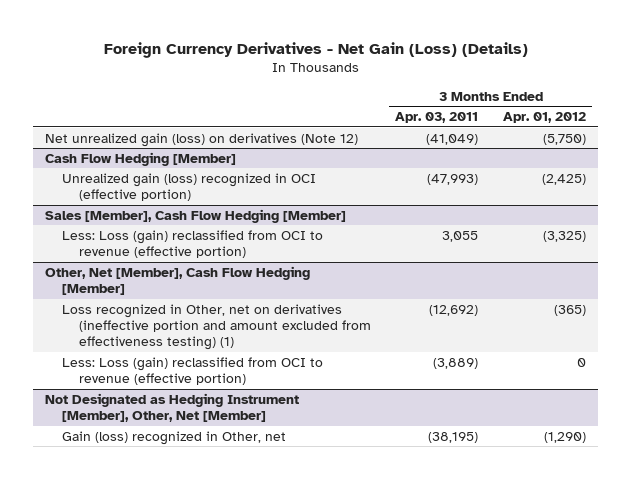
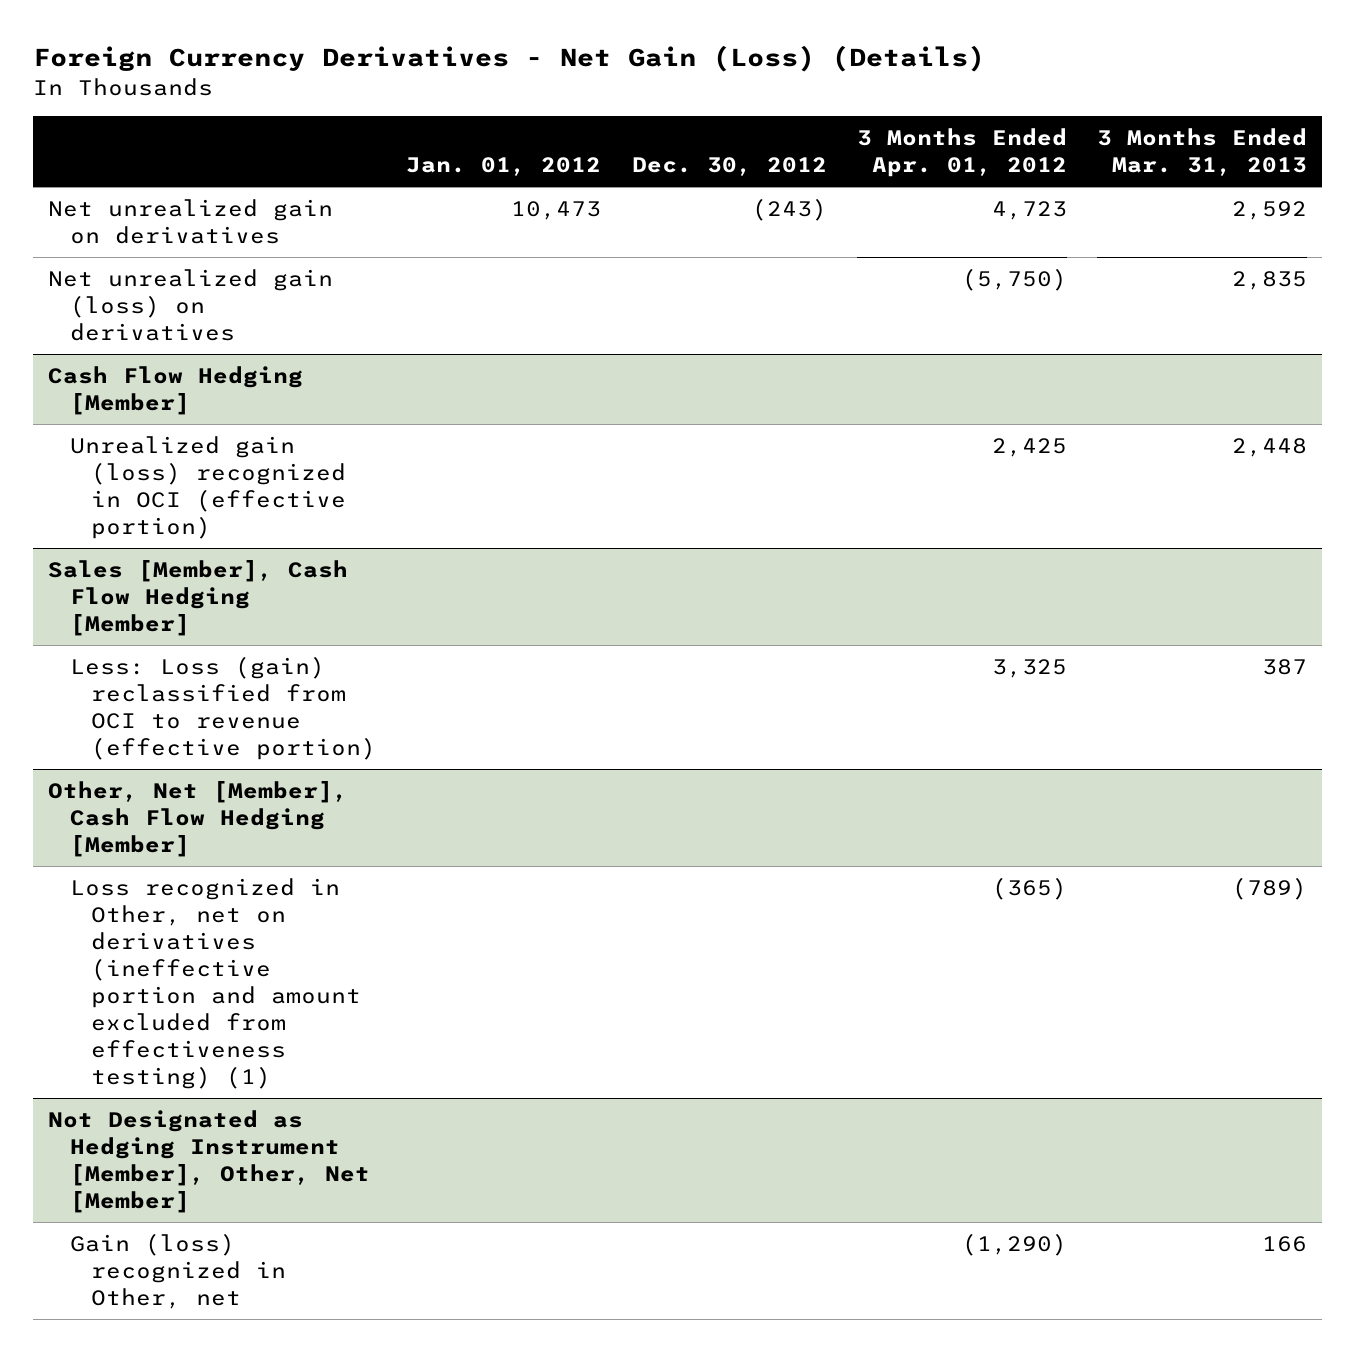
[395,112,479,124] Apr. 03, 2011 -> none
none -> [406,156,602,176] Jan. 01, 2012
none -> [631,156,827,176] Dec. 30, 2012
none -> [1096,127,1307,176] 3 Months Ended Mar. 31, 2013
none -> [48,198,334,244] Net unrealized gain on derivatives
[45,132,359,147] Net unrealized gain (loss) on derivatives (Note 12) -> [48,268,334,341] Net unrealized gain (loss) on derivatives
[541,173,586,185] (2,425) -> [991,437,1067,457] 2,425
[542,230,586,242] (3,325) -> [991,658,1067,678] 3,325
[62,356,324,386] Less: Loss (gain) reclassified from OCI to revenue (effective portion) -> none

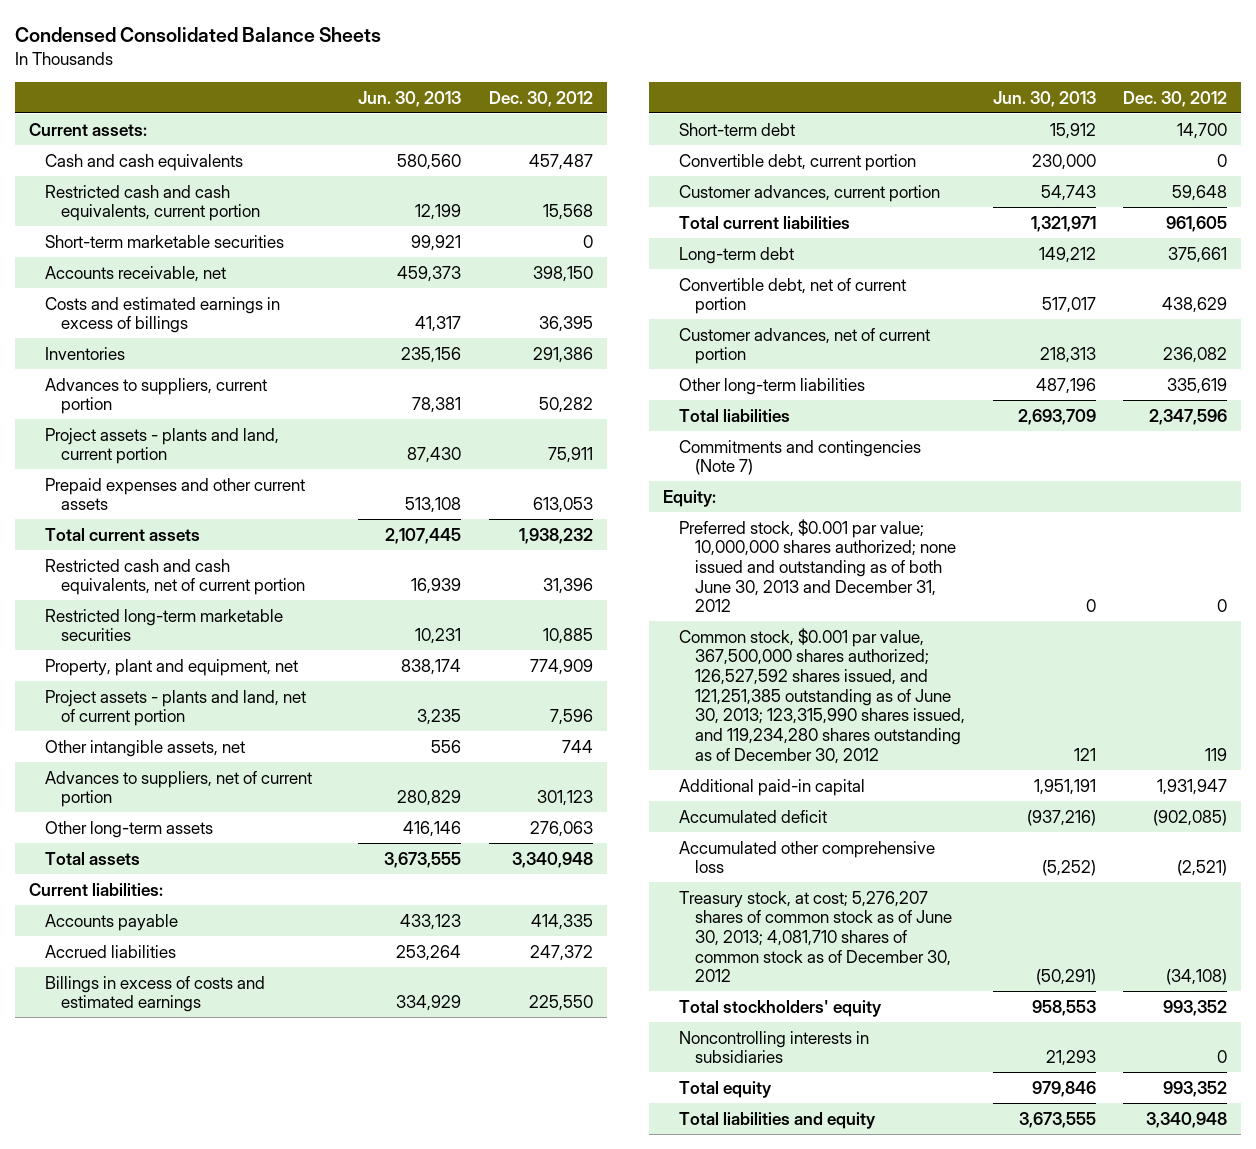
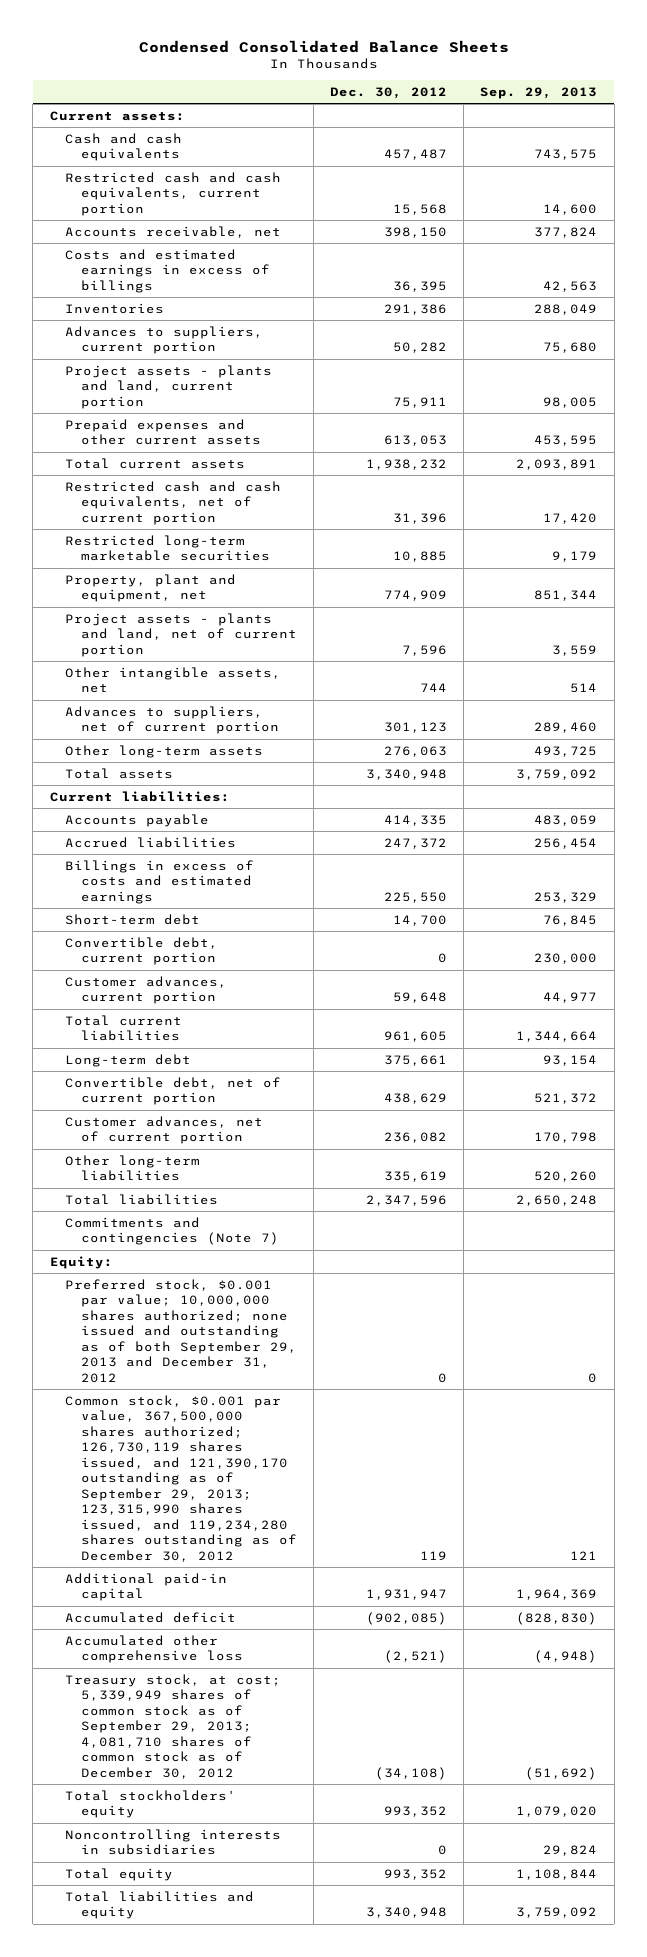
[358,90,462,107] Jun. 30, 2013 -> none
none -> [480,86,598,99] Sep. 29, 2013
[45,234,285,248] Short-term marketable securities -> none
[679,518,957,613] Preferred stock, $0.001 par value; 10,000,000 shares authorized; none issued and outstanding as of both June 30, 2013 and December 31, 2012 -> [65,1278,297,1383] Preferred stock, $0.001 par value; 10,000,000 shares authorized; none issued and outstanding as of both September 29, 2013 and December 31, 2012
[679,627,966,764] Common stock, $0.001 par value, 367,500,000 shares authorized; 126,527,592 shares issued, and 121,251,385 outstanding as of June 30, 2013; 123,315,990 shares issued, and 119,234,280 shares outstanding as of December 30, 2012 -> [65,1394,297,1562] Common stock, $0.001 par value, 367,500,000 shares authorized; 126,730,119 shares issued, and 121,390,170 outstanding as of September 29, 2013; 123,315,990 shares issued, and 119,234,280 shares outstanding as of December 30, 2012
[679,890,953,983] Treasury stock, at cost; 5,276,207 shares of common stock as of June 30, 2013; 4,081,710 shares of common stock as of December 30, 2012 -> [65,1673,282,1779] Treasury stock, at cost; 5,339,949 shares of common stock as of September 29, 2013; 4,081,710 shares of common stock as of December 30, 2012

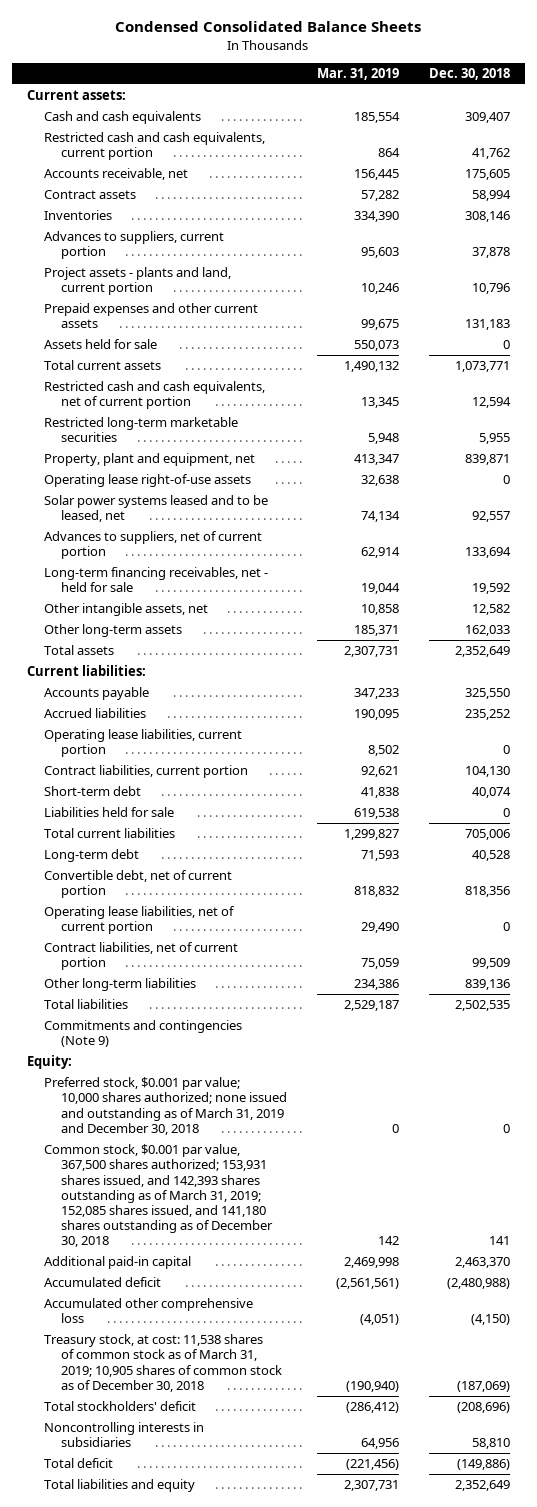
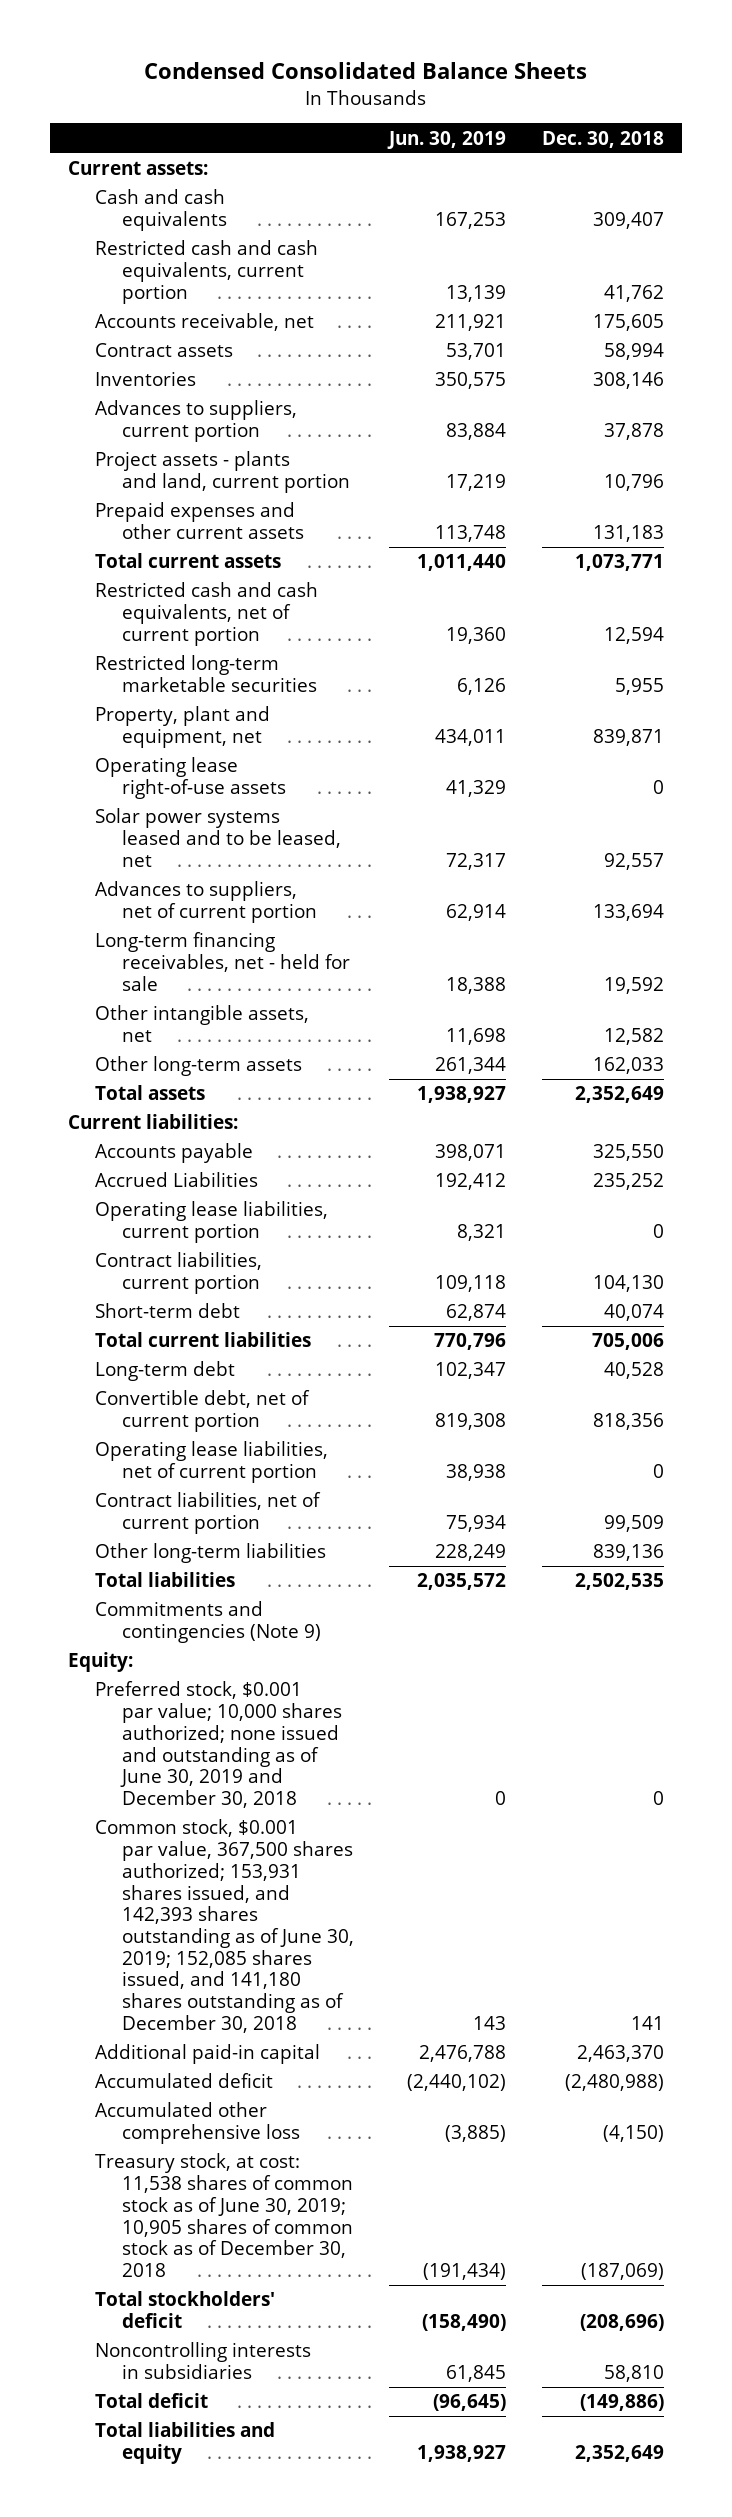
[316,67,399,80] Mar. 31, 2019 -> none
none -> [387,130,507,149] Jun. 30, 2019
[43,339,157,350] Assets held for sale -> none
[43,708,146,719] Accrued liabilities -> [94,1172,258,1188] Accrued Liabilities
[43,807,174,818] Liabilities held for sale -> none
[43,1077,287,1135] Preferred stock, $0.001 par value; 10,000 shares authorized; none issued and outstanding as of March 31, 2019 and December 30, 2018 -> [94,1681,342,1809] Preferred stock, $0.001 par value; 10,000 shares authorized; none issued and outstanding as of June 30, 2019 and December 30, 2018
[43,1144,273,1248] Common stock, $0.001 par value, 367,500 shares authorized; 153,931 shares issued, and 142,393 shares outstanding as of March 31, 2019; 152,085 shares issued, and 141,180 shares outstanding as of December 30, 2018 -> [94,1819,354,2033] Common stock, $0.001 par value, 367,500 shares authorized; 153,931 shares issued, and 142,393 shares outstanding as of June 30, 2019; 152,085 shares issued, and 141,180 shares outstanding as of December 30, 2018
[43,1334,282,1392] Treasury stock, at cost: 11,538 shares of common stock as of March 31, 2019; 10,905 shares of common stock as of December 30, 2018 -> [94,2153,353,2278] Treasury stock, at cost: 11,538 shares of common stock as of June 30, 2019; 10,905 shares of common stock as of December 30, 2018

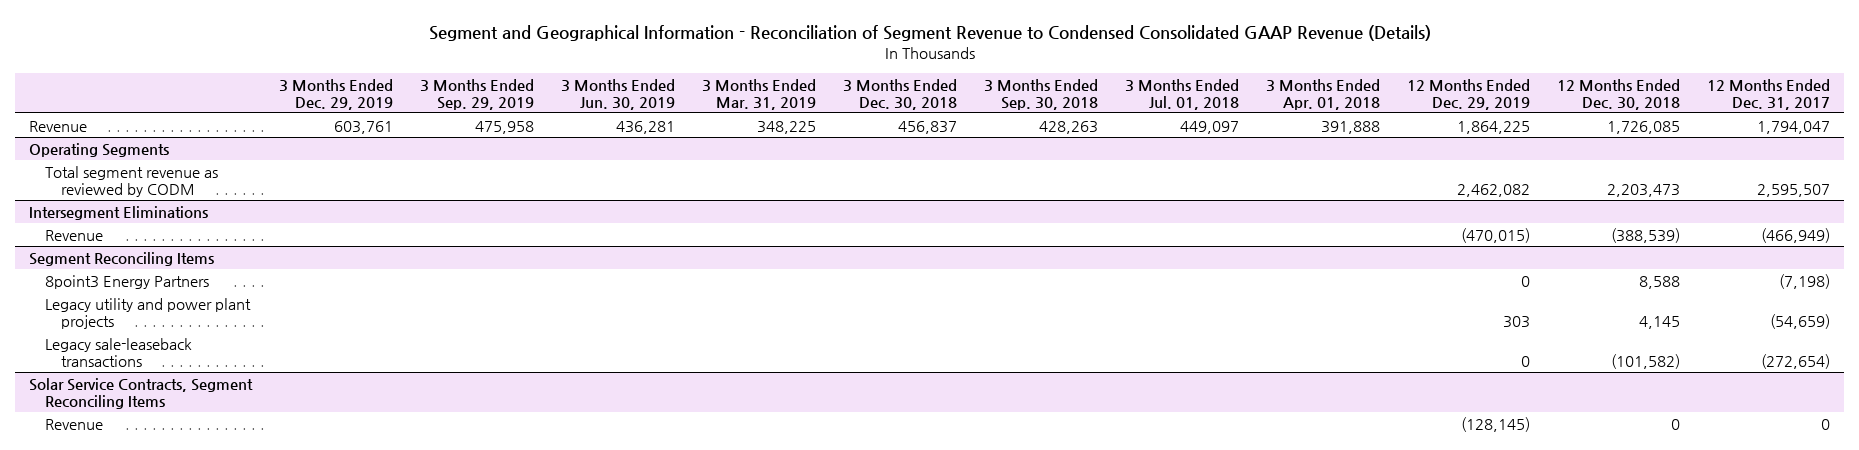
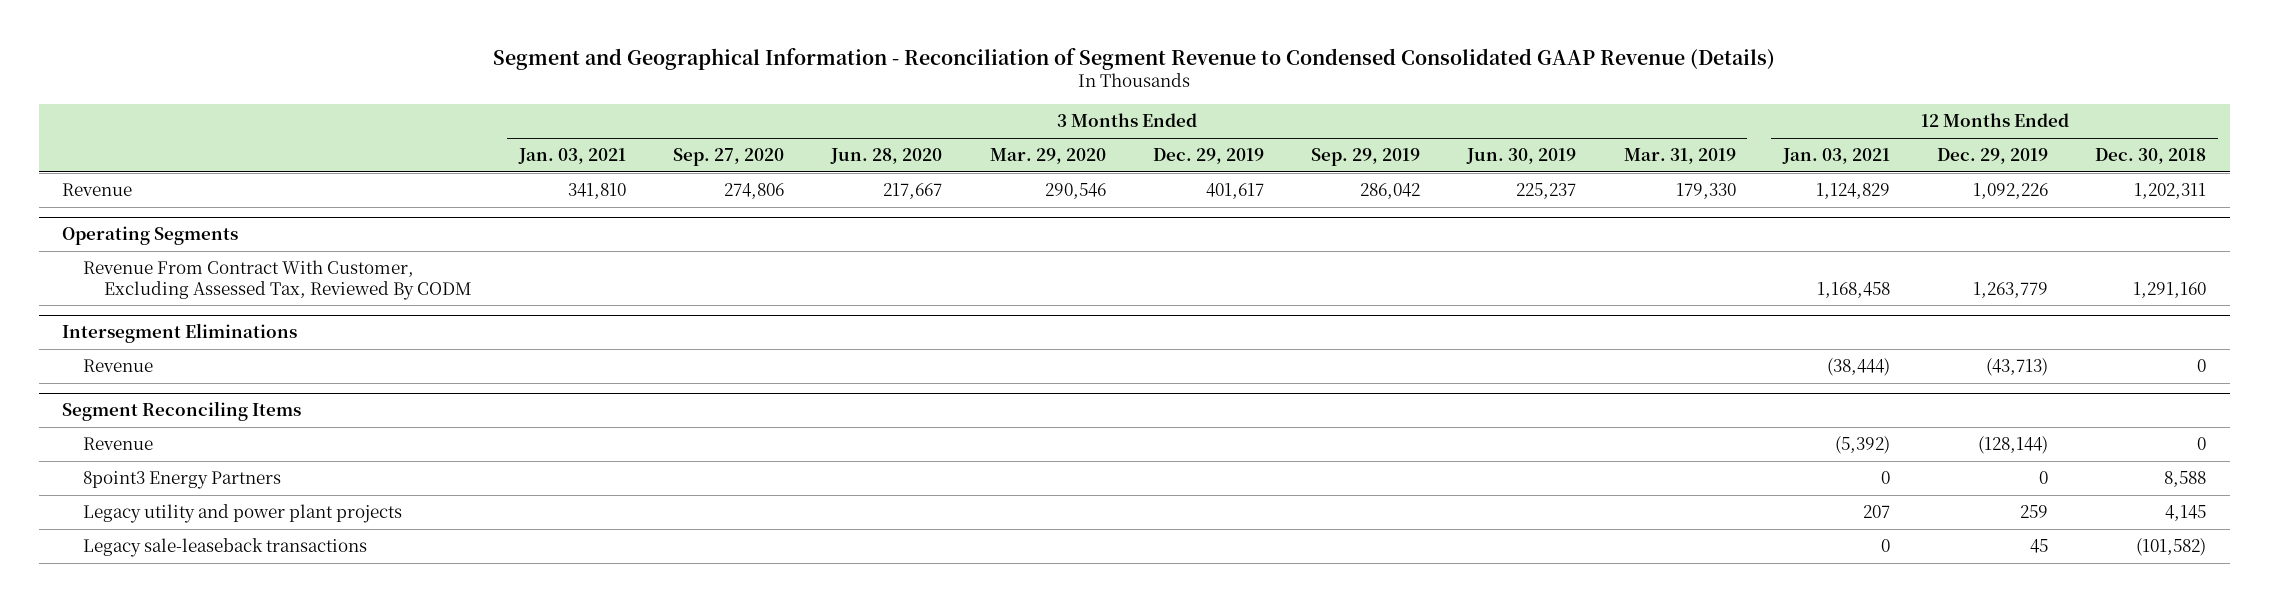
[843,78,958,110] 3 Months Ended Dec. 30, 2018 -> none
[984,78,1099,110] 3 Months Ended Sep. 30, 2018 -> none
[1125,78,1240,110] 3 Months Ended Jul. 01, 2018 -> none
[1266,78,1381,110] 3 Months Ended Apr. 01, 2018 -> none
[1707,78,1831,110] 12 Months Ended Dec. 31, 2017 -> none
none -> [517,148,626,165] Jan. 03, 2021
none -> [673,148,785,167] Sep. 27, 2020
none -> [830,148,943,165] Jun. 28, 2020
none -> [989,148,1106,165] Mar. 29, 2020
none -> [1781,148,1890,165] Jan. 03, 2021
[333,120,393,134] 603,761 -> [1205,183,1264,200] 401,617
[474,120,534,134] 475,958 -> [1360,183,1421,200] 286,042
[615,120,675,134] 436,281 -> [1516,183,1577,200] 225,237
[756,120,816,134] 348,225 -> [1675,183,1736,200] 179,330
[1457,120,1531,134] 1,864,225 -> [1973,183,2049,200] 1,092,226
[1607,120,1681,134] 1,726,085 -> [2134,183,2207,200] 1,202,311
[45,165,219,197] Total segment revenue as reviewed by CODM -> [82,260,472,300] Revenue From Contract With Customer, Excluding Assessed Tax, Reviewed By CODM
[1457,183,1531,197] 2,462,082 -> [1973,281,2049,298] 1,263,779
[1607,183,1681,197] 2,203,473 -> [2133,281,2207,298] 1,291,160
[1461,227,1531,243] (470,015) -> [1986,358,2049,377] (43,713)
[1611,227,1681,243] (388,539) -> [2197,359,2207,373] 0
none -> [82,437,153,451] Revenue
[28,377,253,409] Solar Service Contracts, Segment Reconciling Items -> none
[45,418,104,430] Revenue -> none
[1503,315,1531,328] 303 -> [2020,505,2049,519] 259
[1521,355,1531,367] 0 -> [2030,539,2049,554] 45

